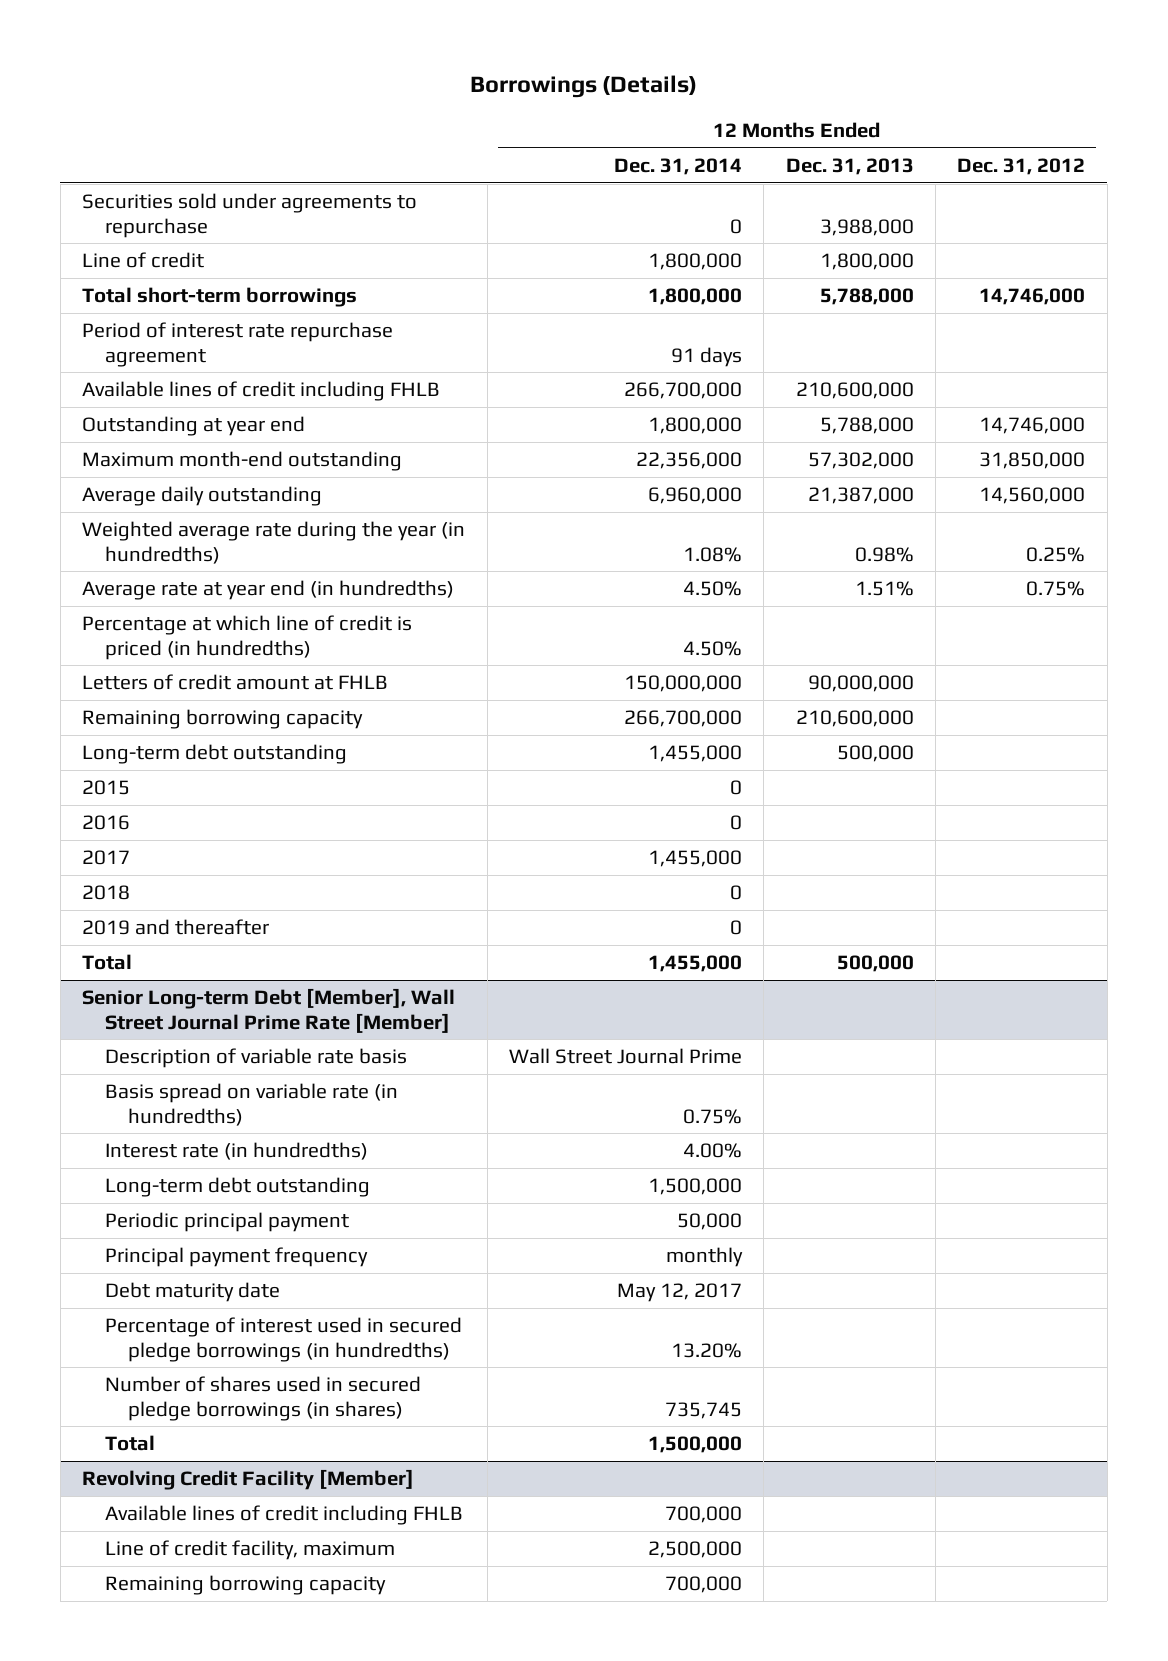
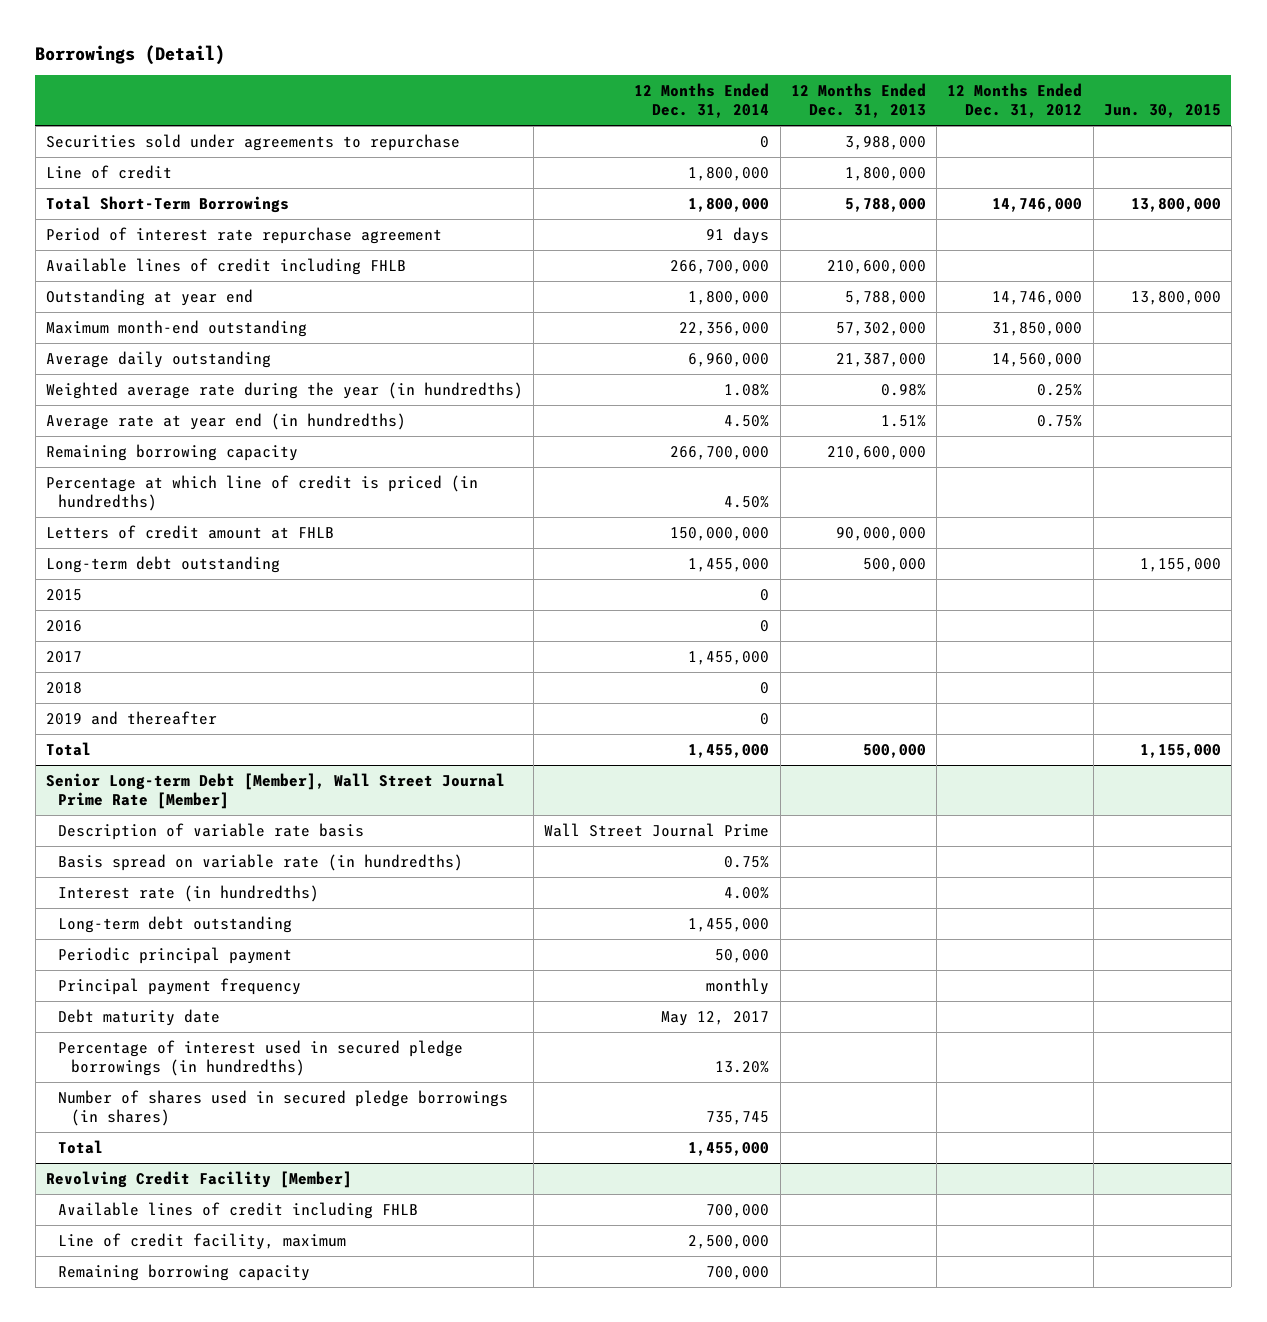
[469,75,697,99] Borrowings (Details) -> [35,44,226,65] Borrowings (Detail)
none -> [1103,104,1221,119] Jun. 30, 2015
[82,287,358,308] Total short-term borrowings -> [45,195,289,213] Total Short-Term Borrowings
[82,709,364,730] Remaining borrowing capacity -> [45,443,298,461] Remaining borrowing capacity
[647,1178,742,1196] 1,500,000 -> [688,917,770,932] 1,455,000
[647,1436,742,1454] 1,500,000 -> [688,1141,770,1156] 1,455,000

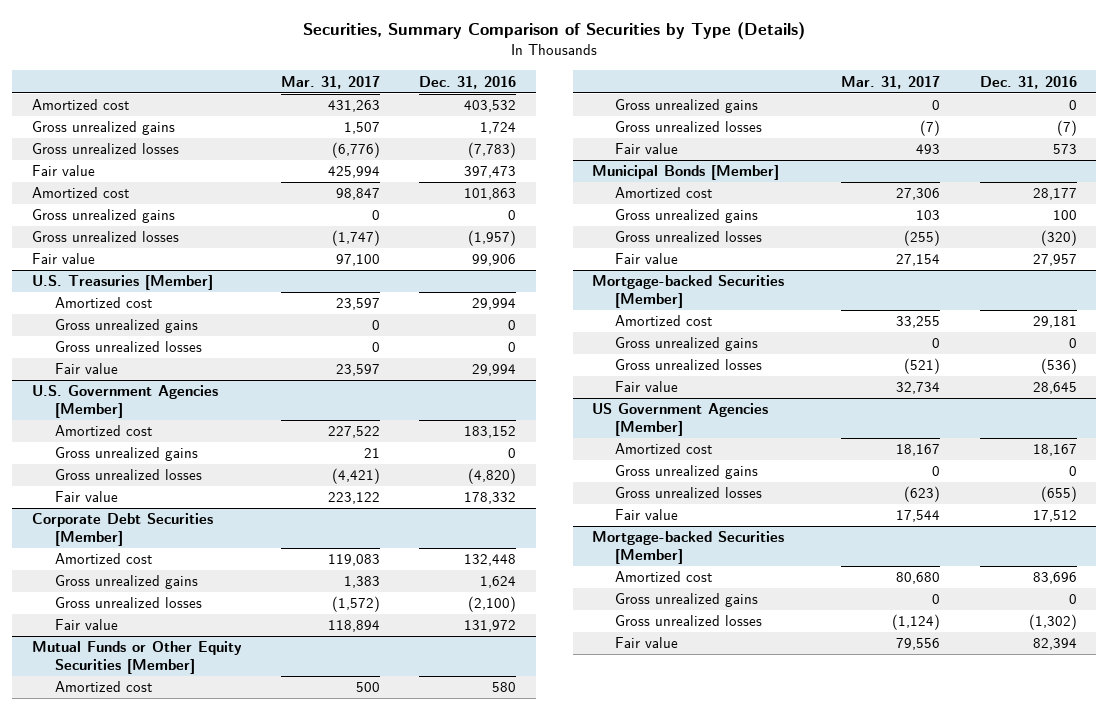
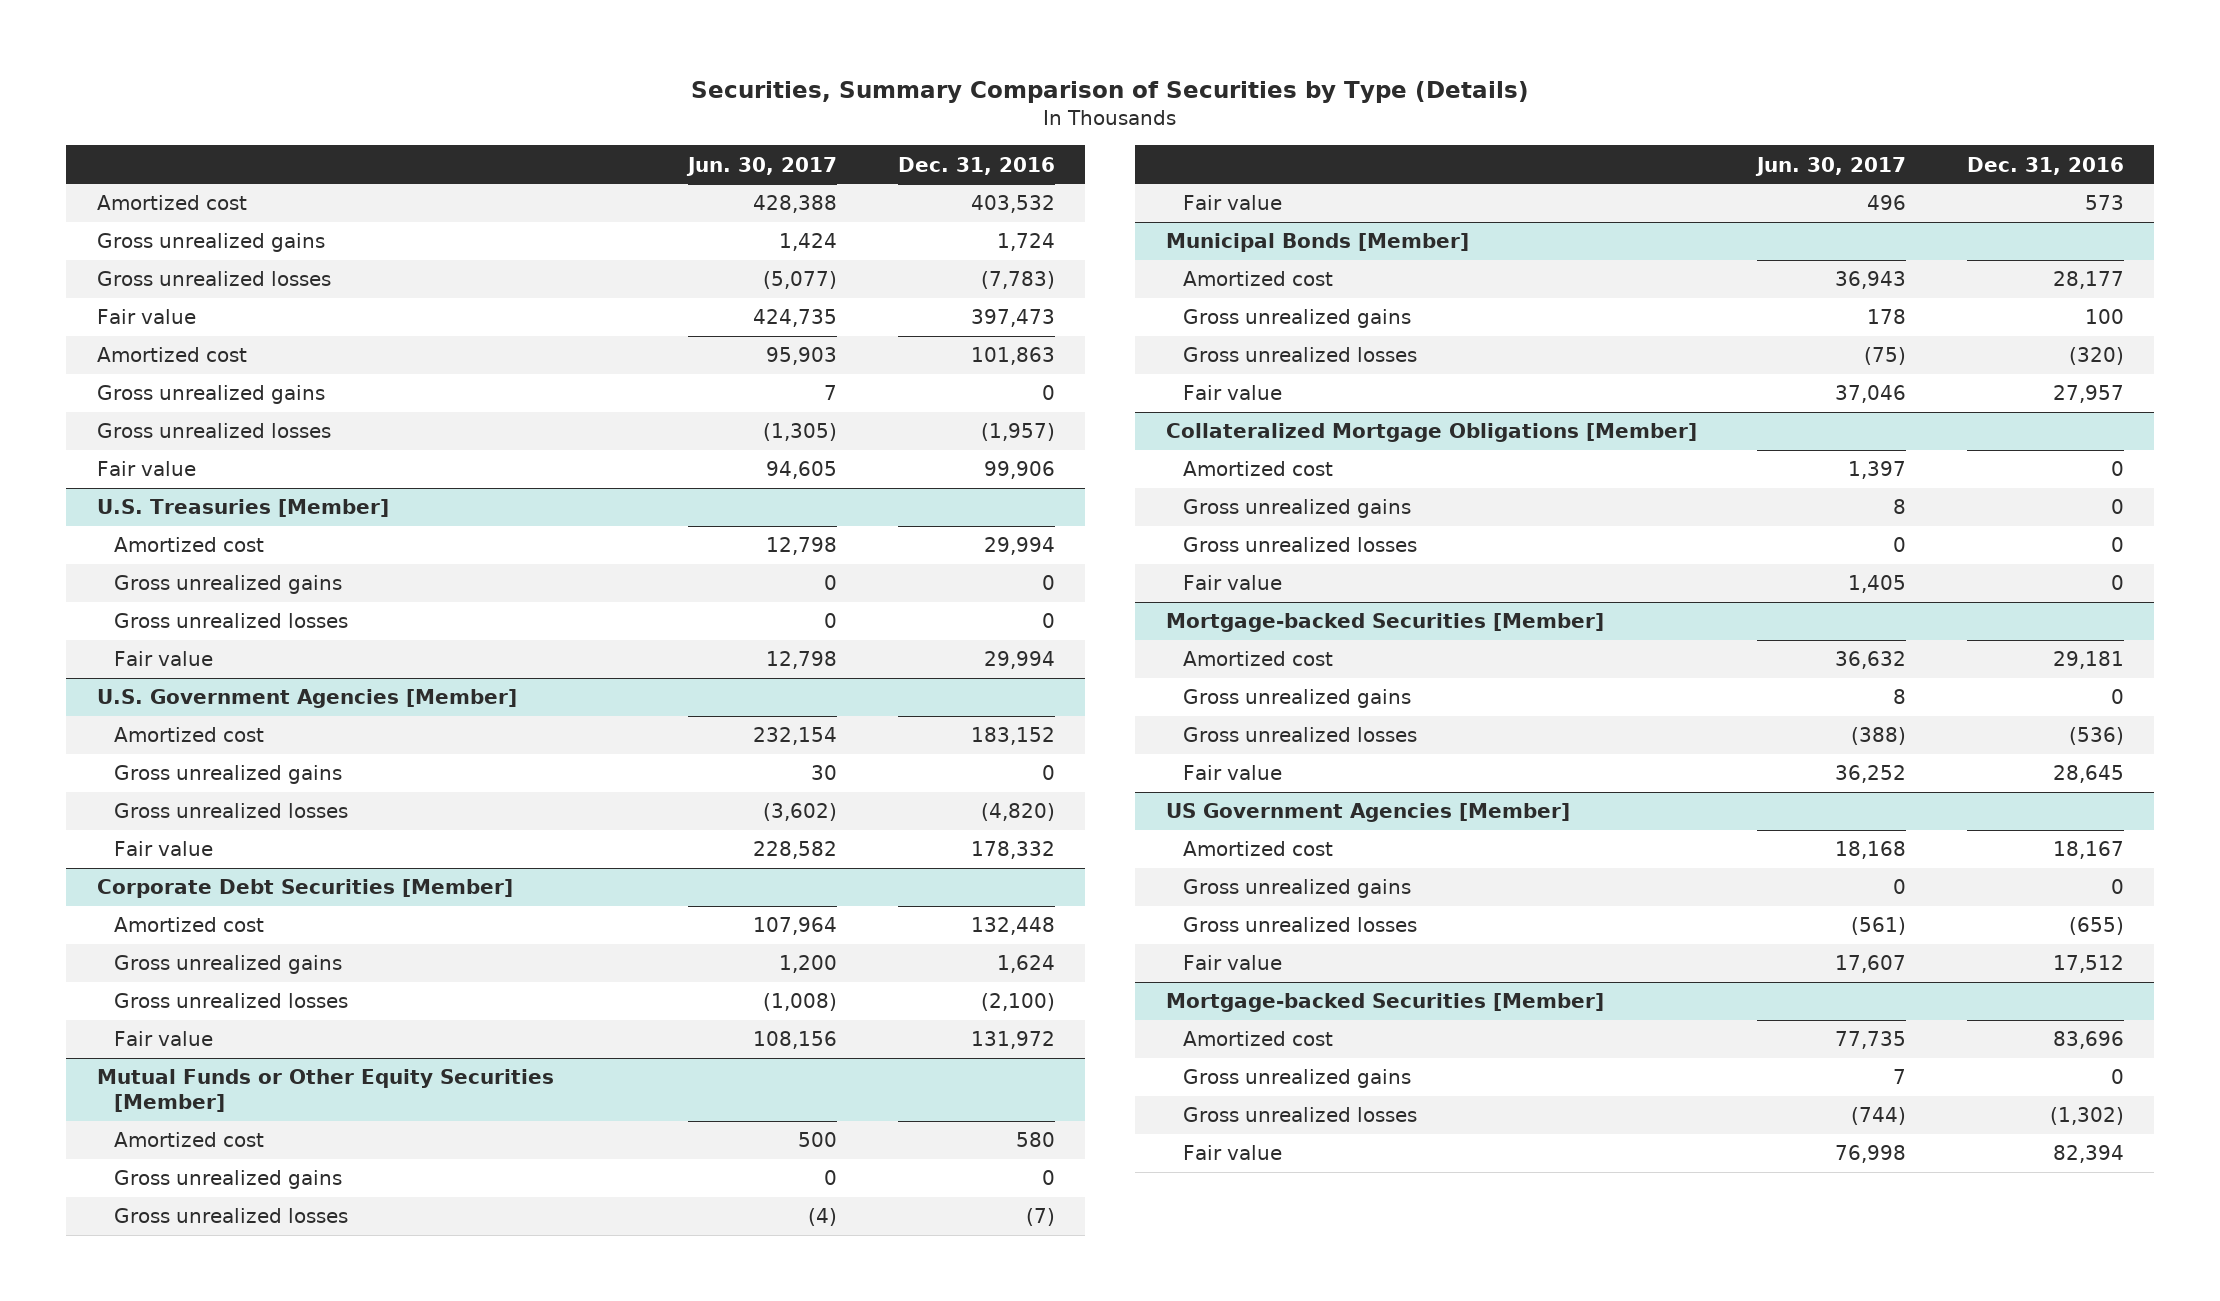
[280,75,380,89] Mar. 31, 2017 -> none
none -> [686,156,838,176] Jun. 30, 2017
none -> [1165,423,1697,443] Collateralized Mortgage Obligations [Member]
none -> [1182,461,1333,477] Amortized cost
none -> [1182,499,1411,519] Gross unrealized gains
none -> [1182,537,1417,553] Gross unrealized losses
none -> [1182,575,1282,591] Fair value

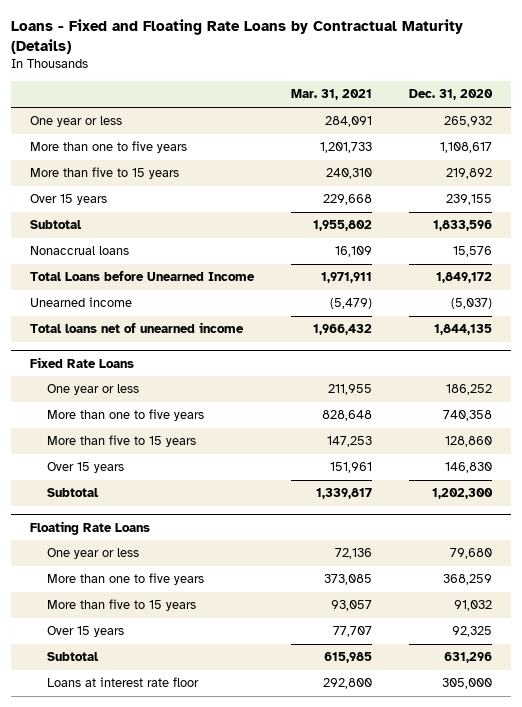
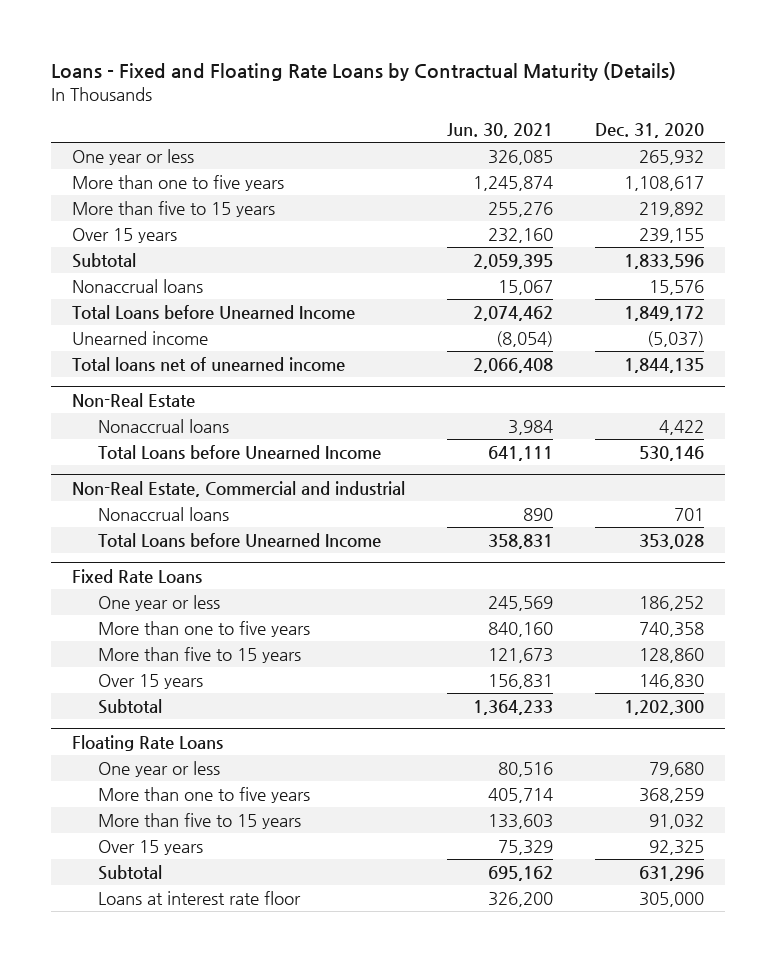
[291,89,373,101] Mar. 31, 2021 -> none
none -> [447,123,554,139] Jun. 30, 2021
none -> [72,392,196,407] Non-Real Estate
none -> [98,418,230,433] Nonaccrual loans
none -> [98,444,382,460] Total Loans before Unearned Income
none -> [72,480,406,497] Non-Real Estate, Commercial and industrial
none -> [98,506,230,521] Nonaccrual loans
none -> [98,532,382,548] Total Loans before Unearned Income

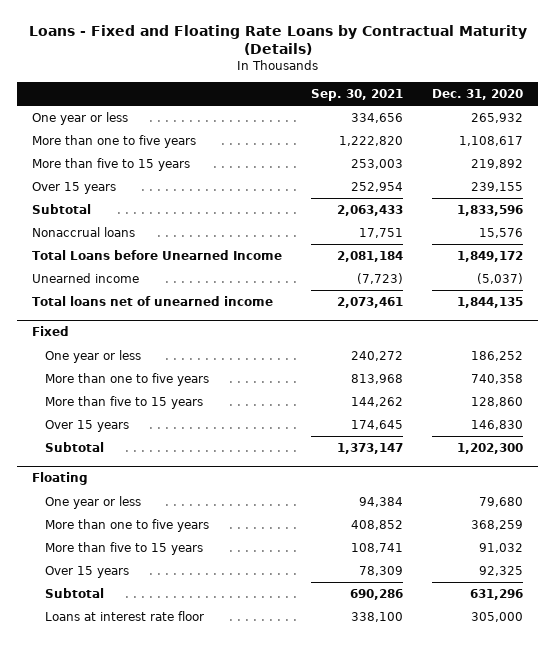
[447,123,554,139] Jun. 30, 2021 -> none
none -> [311,88,404,101] Sep. 30, 2021
[72,392,196,407] Non-Real Estate -> none
[98,418,230,433] Nonaccrual loans -> none
[98,444,382,460] Total Loans before Unearned Income -> none
[72,480,406,497] Non-Real Estate, Commercial and industrial -> none
[98,506,230,521] Nonaccrual loans -> none
[98,532,382,548] Total Loans before Unearned Income -> none
[72,568,203,583] Fixed Rate Loans -> [32,326,70,337] Fixed
[72,734,224,751] Floating Rate Loans -> [32,472,89,486] Floating

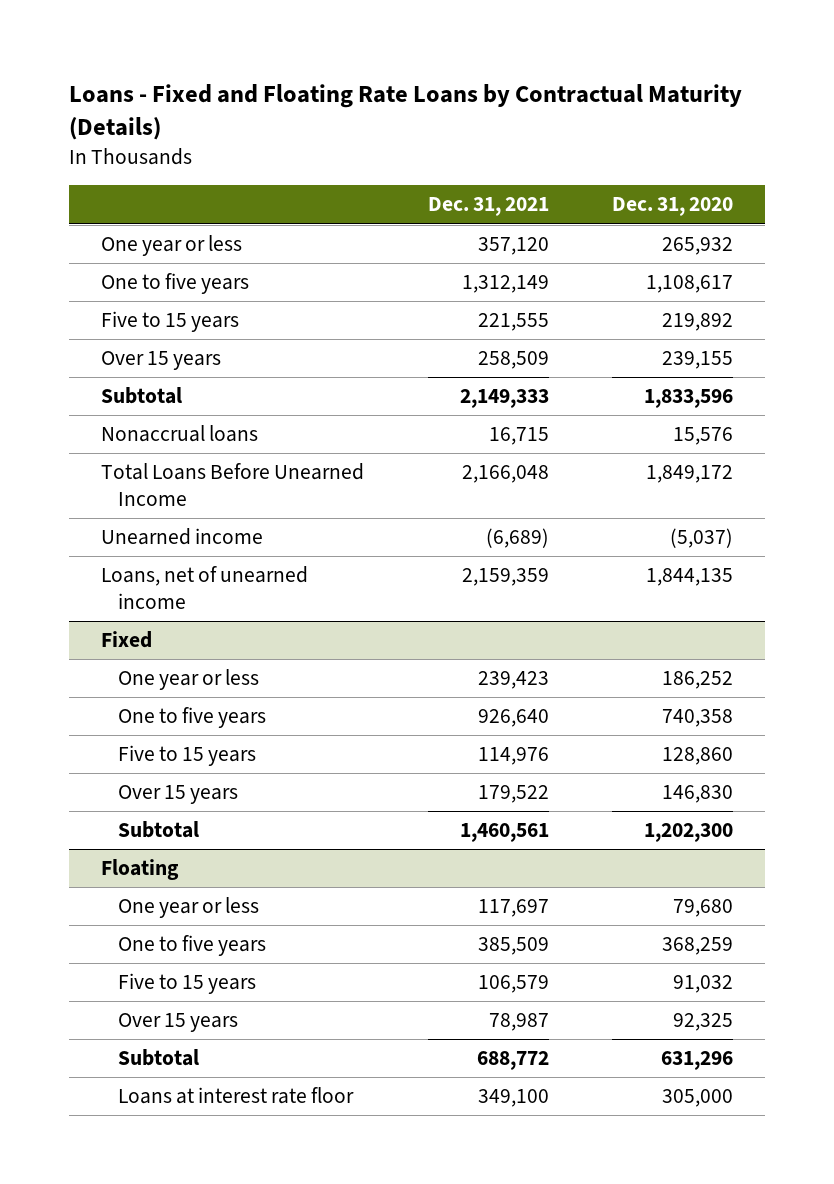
[311,88,404,101] Sep. 30, 2021 -> none
none -> [427,197,549,217] Dec. 31, 2021
[32,134,197,148] More than one to five years -> [100,273,249,295] One to five years
[32,157,191,171] More than five to 15 years -> [100,311,239,333] Five to 15 years
[32,249,283,260] Total Loans before Unearned Income -> [100,463,364,506] Total Loans Before Unearned Income
[32,295,274,306] Total loans net of unearned income -> [100,566,308,609] Loans, net of unearned income
[45,372,210,386] More than one to five years -> [118,707,267,729] One to five years
[45,395,204,409] More than five to 15 years -> [118,745,257,767] Five to 15 years
[45,518,210,532] More than one to five years -> [118,935,267,957] One to five years
[45,541,204,555] More than five to 15 years -> [118,973,257,995] Five to 15 years

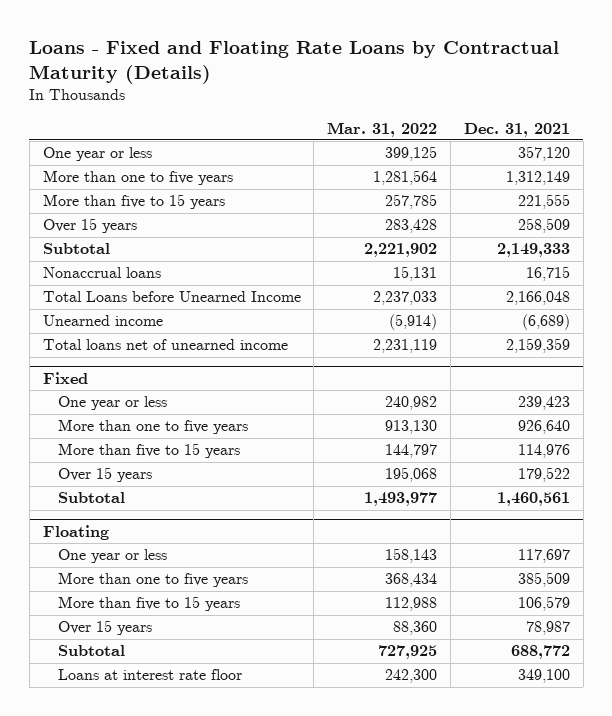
[612,197,734,217] Dec. 31, 2020 -> none
none -> [327,121,438,137] Mar. 31, 2022
[100,273,249,295] One to five years -> [42,170,233,186] More than one to five years
[100,311,239,333] Five to 15 years -> [42,194,225,210] More than five to 15 years
[100,463,364,506] Total Loans Before Unearned Income -> [42,291,301,303] Total Loans before Unearned Income
[100,566,308,609] Loans, net of unearned income -> [42,339,288,351] Total loans net of unearned income
[118,707,267,729] One to five years -> [57,419,248,435] More than one to five years
[118,745,257,767] Five to 15 years -> [57,443,240,459] More than five to 15 years
[118,935,267,957] One to five years -> [57,572,248,588] More than one to five years
[118,973,257,995] Five to 15 years -> [57,596,240,612] More than five to 15 years

